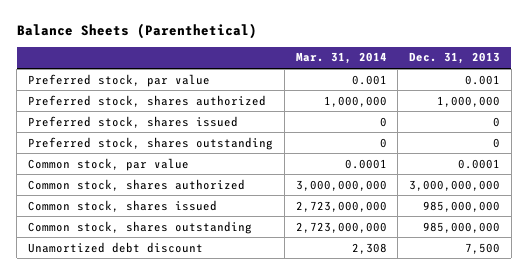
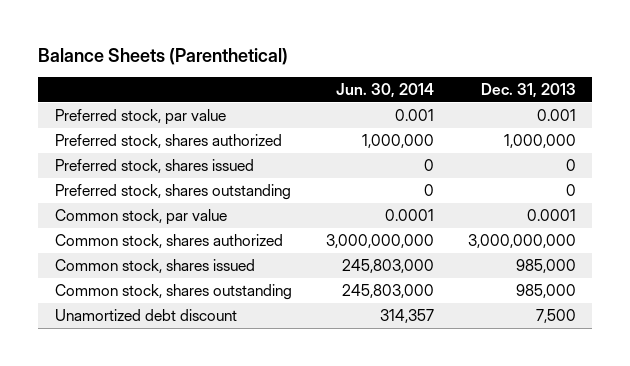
[295,52,387,65] Mar. 31, 2014 -> none
none -> [335,83,434,99] Jun. 30, 2014
[422,200,500,212] 985,000,000 -> [515,259,576,274] 985,000
[422,221,500,233] 985,000,000 -> [515,284,576,299] 985,000

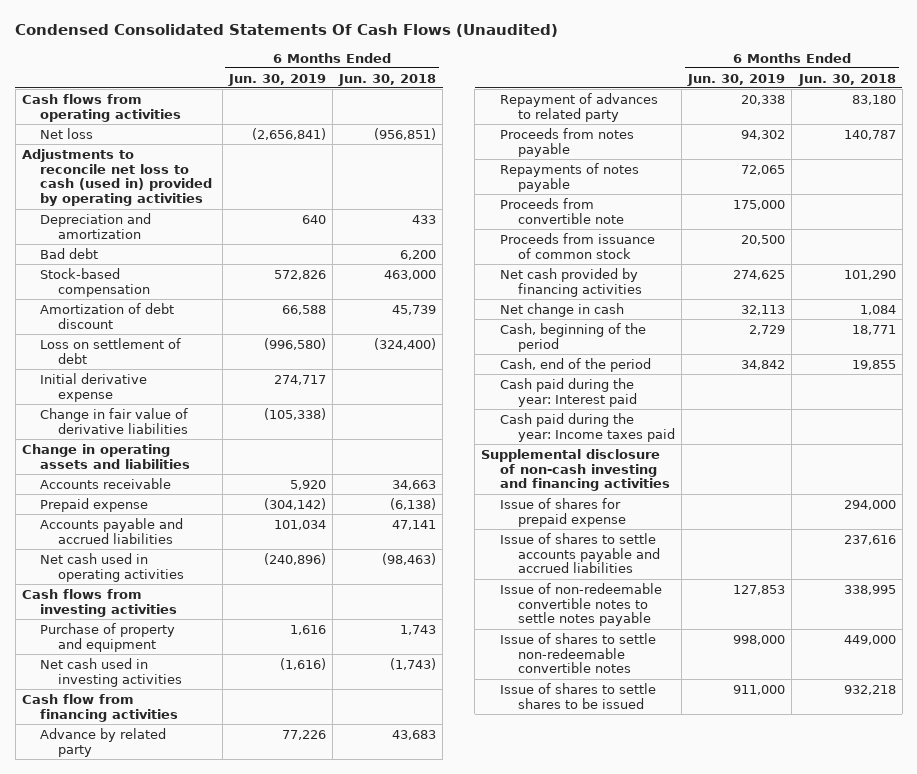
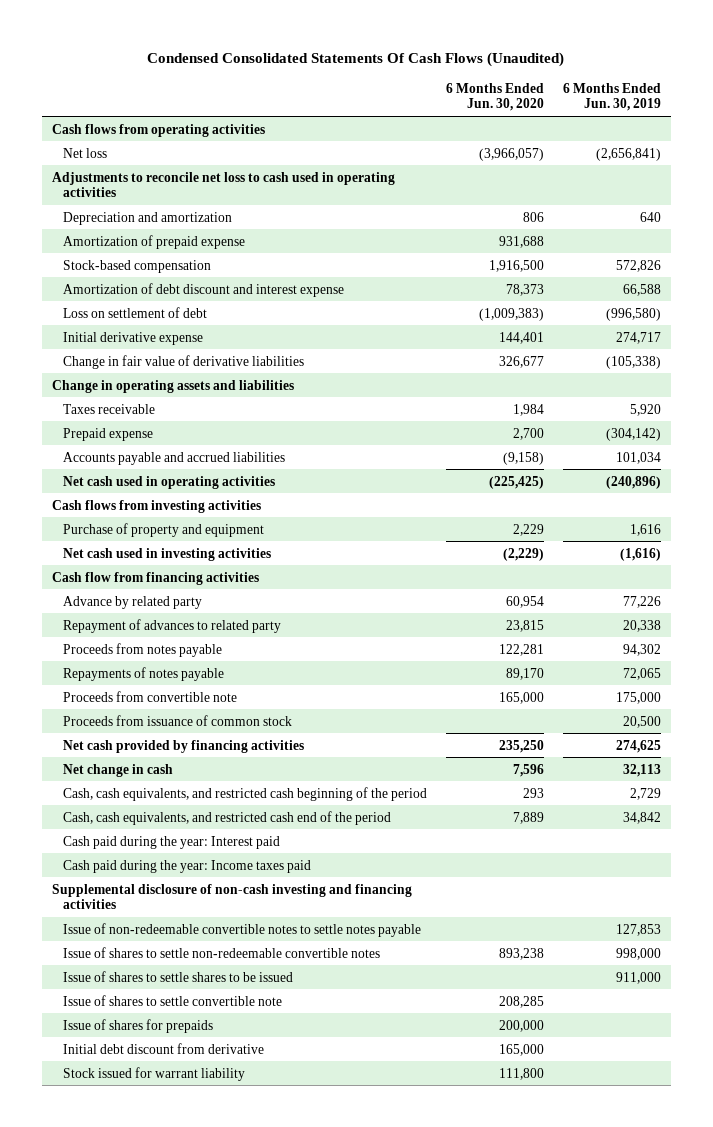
[337,73,436,86] Jun. 30, 2018 -> none
none -> [446,82,545,112] 6 Months Ended Jun. 30, 2020
[21,148,213,207] Adjustments to reconcile net loss to cash (used in) provided by operating activities -> [51,171,395,198] Adjustments to reconcile net loss to cash used in operating activities
[40,247,99,259] Bad debt -> none
none -> [63,234,246,249] Amortization of prepaid expense
[40,302,175,329] Amortization of debt discount -> [63,282,345,297] Amortization of debt discount and interest expense
[40,477,172,489] Accounts receivable -> [63,403,156,414] Taxes receivable
[499,322,646,352] Cash, beginning of the period -> [63,786,428,801] Cash, cash equivalents, and restricted cash beginning of the period
[499,357,651,372] Cash, end of the period -> [63,810,392,825] Cash, cash equivalents, and restricted cash end of the period
[499,497,627,527] Issue of shares for prepaid expense -> none
[499,532,661,574] Issue of shares to settle accounts payable and accrued liabilities -> none
none -> [63,994,283,1006] Issue of shares to settle convertible note
none -> [63,1018,214,1033] Issue of shares for prepaids
none -> [63,1042,265,1054] Initial debt discount from derivative
none -> [63,1066,246,1081] Stock issued for warrant liability

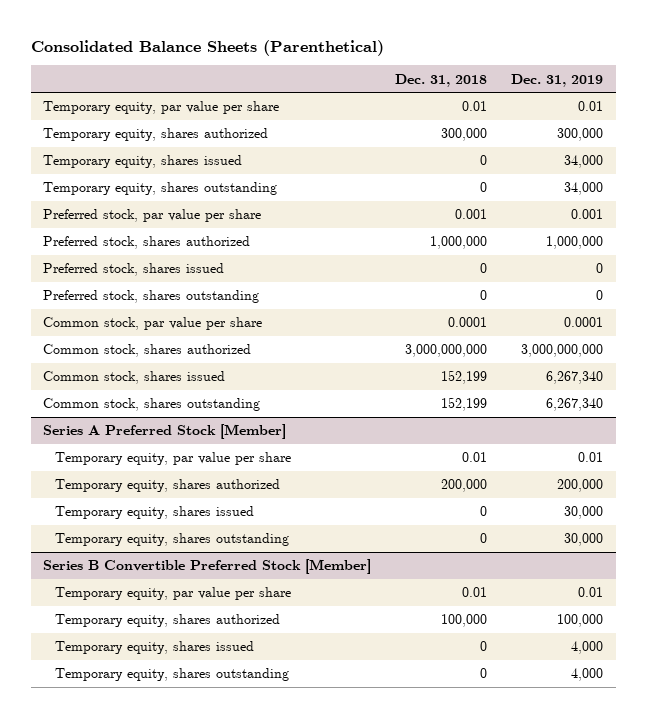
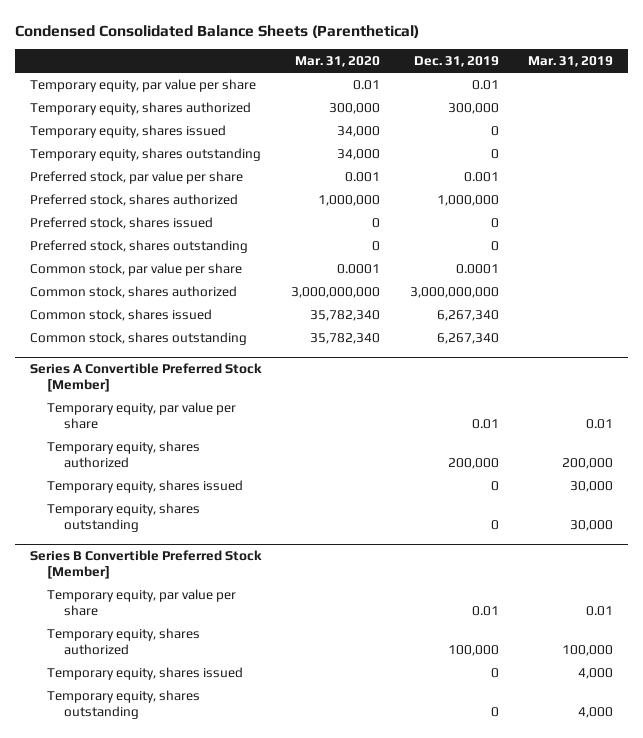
[30,39,384,56] Consolidated Balance Sheets (Parenthetical) -> [15,24,420,38] Condensed Consolidated Balance Sheets (Parenthetical)
[395,73,488,87] Dec. 31, 2018 -> none
none -> [294,56,380,68] Mar. 31, 2020
none -> [528,56,614,68] Mar. 31, 2019
[564,155,604,169] 34,000 -> [490,125,499,136] 0
[564,182,604,196] 34,000 -> [490,148,499,159] 0
[42,424,286,440] Series A Preferred Stock [Member] -> [30,362,263,393] Series A Convertible Preferred Stock [Member]
[564,506,604,520] 30,000 -> [490,480,499,491] 0
[564,533,604,547] 30,000 -> [490,519,499,530] 0
[571,641,604,655] 4,000 -> [490,667,499,678] 0
[571,668,604,682] 4,000 -> [490,706,499,717] 0

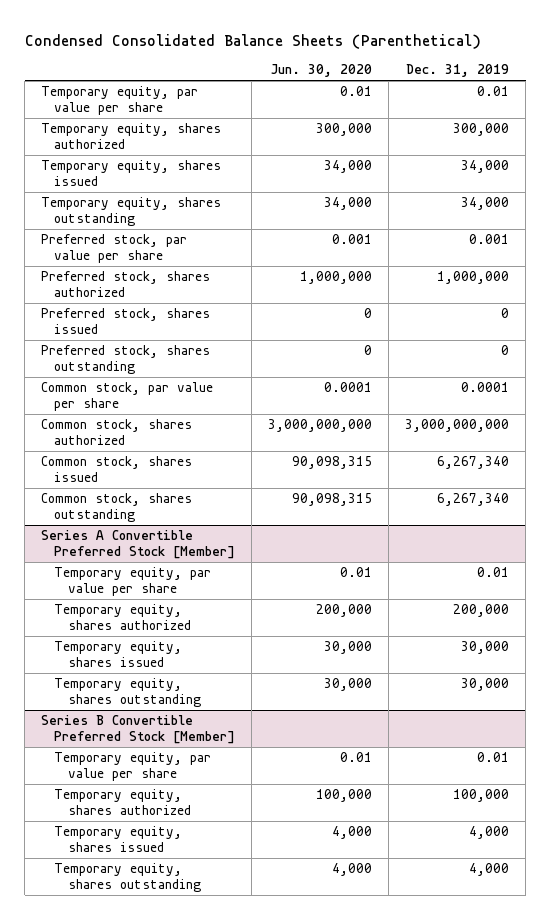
[294,56,380,68] Mar. 31, 2020 -> none
[528,56,614,68] Mar. 31, 2019 -> none
none -> [271,64,373,78] Jun. 30, 2020
[490,125,499,136] 0 -> [461,159,510,173] 34,000
[490,148,499,159] 0 -> [461,196,510,210] 34,000
[490,480,499,491] 0 -> [461,640,510,654] 30,000
[490,519,499,530] 0 -> [461,677,510,691] 30,000
[490,667,499,678] 0 -> [469,825,510,839] 4,000
[490,706,499,717] 0 -> [469,862,510,876] 4,000

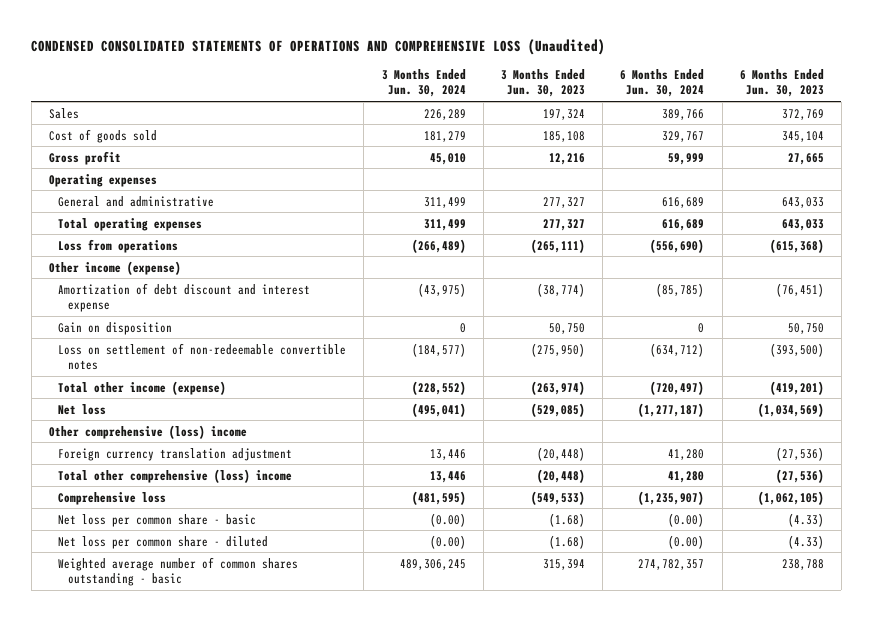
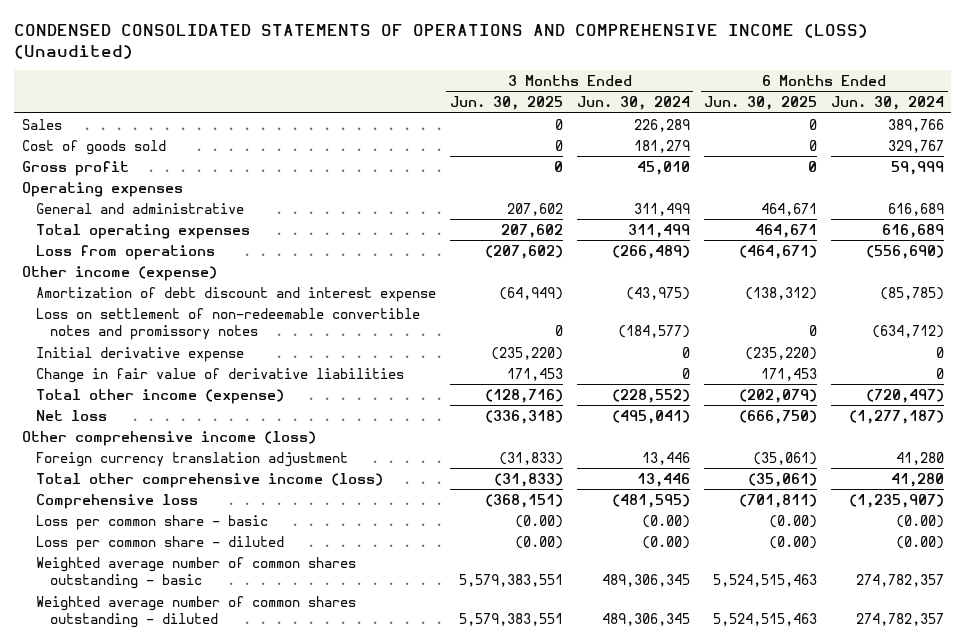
[31,38,606,55] CONDENSED CONSOLIDATED STATEMENTS OF OPERATIONS AND COMPREHENSIVE LOSS (Unaudited) -> [14,23,869,59] CONDENSED CONSOLIDATED STATEMENTS OF OPERATIONS AND COMPREHENSIVE INCOME (LOSS) (Unaudited)
[501,69,586,98] 3 Months Ended Jun. 30, 2023 -> none
[739,69,824,98] 6 Months Ended Jun. 30, 2023 -> none
none -> [449,96,563,111] Jun. 30, 2025
none -> [704,96,818,111] Jun. 30, 2025
[58,321,173,335] Gain on disposition -> none
[58,342,347,370] Loss on settlement of non-redeemable convertible notes -> [35,307,420,341] Loss on settlement of non-redeemable convertible notes and promissory notes
none -> [35,346,244,362] Initial derivative expense
none -> [35,367,404,383] Change in fair value of derivative liabilities
[49,424,248,439] Other comprehensive (loss) income -> [21,430,316,446] Other comprehensive income (loss)
[58,468,293,483] Total other comprehensive (loss) income -> [35,472,383,488] Total other comprehensive income (loss)
[58,513,257,527] Net loss per common share - basic -> [35,514,268,530] Loss per common share - basic
[58,535,269,549] Net loss per common share - diluted -> [35,535,284,551] Loss per common share - diluted
[399,558,466,570] 489,306,245 -> [601,574,690,588] 489,306,345
none -> [35,595,356,629] Weighted average number of common shares outstanding - diluted

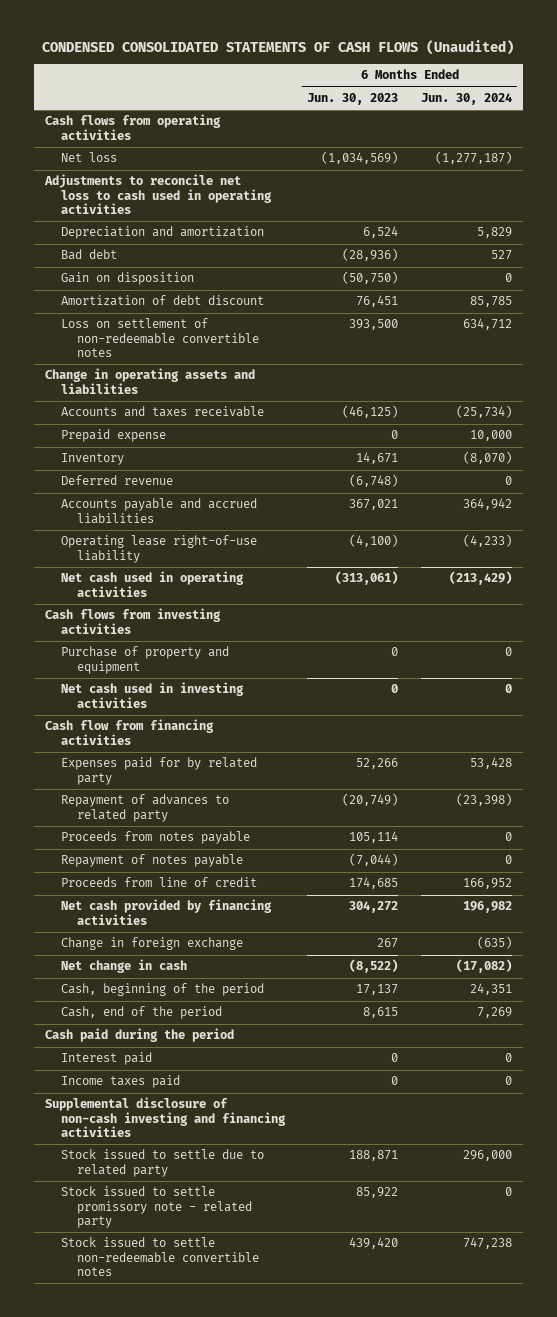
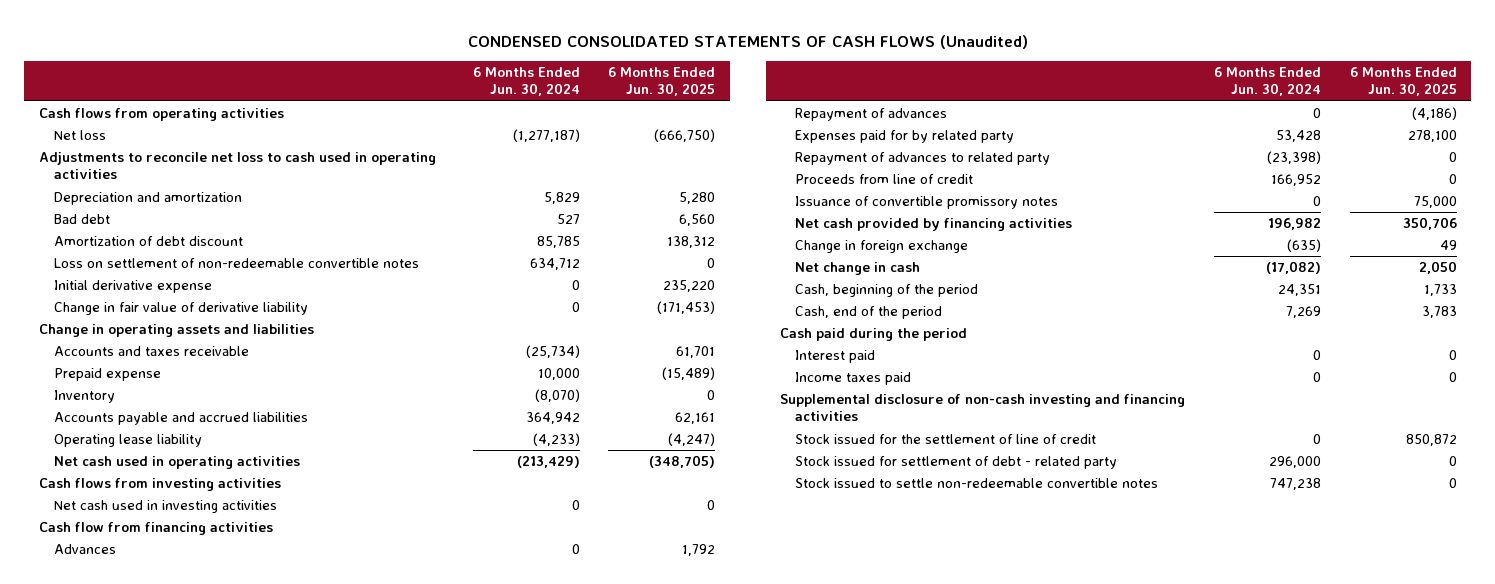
[307,92,399,105] Jun. 30, 2023 -> none
none -> [608,67,716,97] 6 Months Ended Jun. 30, 2025
[60,272,194,286] Gain on disposition -> none
none -> [53,280,212,294] Initial derivative expense
none -> [53,302,308,316] Change in fair value of derivative liability
[60,475,173,486] Deferred revenue -> none
[60,535,257,563] Operating lease right-of-use liability -> [53,434,202,448] Operating lease liability
[60,646,229,674] Purchase of property and equipment -> none
none -> [53,544,116,555] Advances
none -> [795,108,948,122] Repayment of advances
[60,831,250,845] Proceeds from notes payable -> none
[60,854,243,868] Repayment of notes payable -> none
none -> [795,196,1059,210] Issuance of convertible promissory notes
[60,1186,252,1228] Stock issued to settle promissory note - related party -> none
none -> [795,434,1097,445] Stock issued for the settlement of line of credit
[60,1149,264,1177] Stock issued to settle due to related party -> [795,456,1118,470] Stock issued for settlement of debt - related party

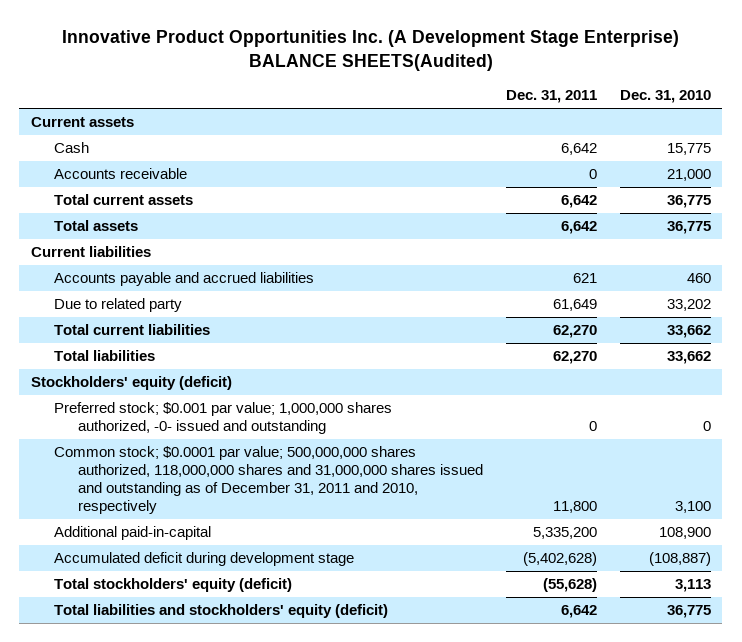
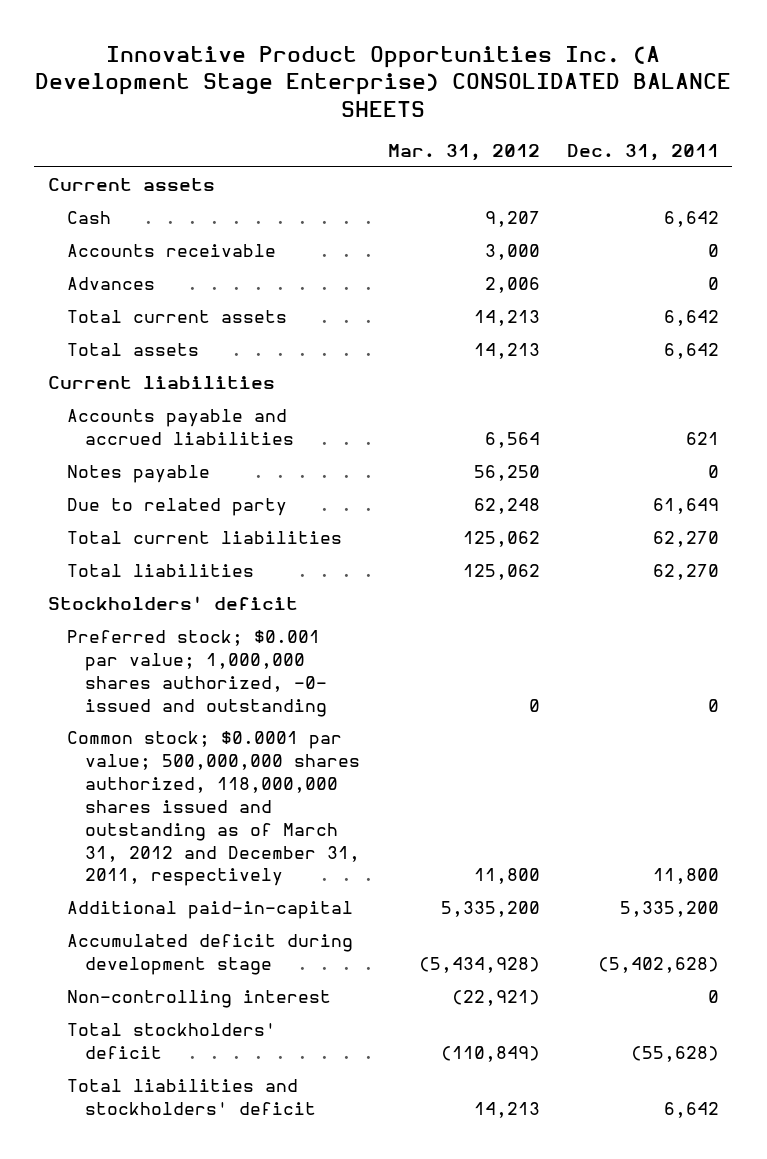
[61,30,679,71] Innovative Product Opportunities Inc. (A Development Stage Enterprise) BALANCE SHEETS(Audited) -> [35,45,732,117] Innovative Product Opportunities Inc. (A Development Stage Enterprise) CONSOLIDATED BALANCE SHEETS
[619,90,711,104] Dec. 31, 2010 -> none
none -> [387,144,540,162] Mar. 31, 2012
none -> [66,277,155,291] Advances
none -> [66,465,210,484] Notes payable
[30,376,232,391] Stockholders' equity (deficit) -> [48,596,299,611] Stockholders' deficit
[54,446,484,515] Common stock; $0.0001 par value; 500,000,000 shares authorized, 118,000,000 shares and 31,000,000 shares issued and outstanding as of December 31, 2011 and 2010, respectively -> [66,731,361,887] Common stock; $0.0001 par value; 500,000,000 shares authorized, 118,000,000 shares issued and outstanding as of March 31, 2012 and December 31, 2011, respectively
none -> [66,990,331,1009] Non-controlling interest
[54,578,293,593] Total stockholders' equity (deficit) -> [66,1023,276,1059] Total stockholders' deficit
[54,604,389,619] Total liabilities and stockholders' equity (deficit) -> [66,1079,317,1115] Total liabilities and stockholders' deficit

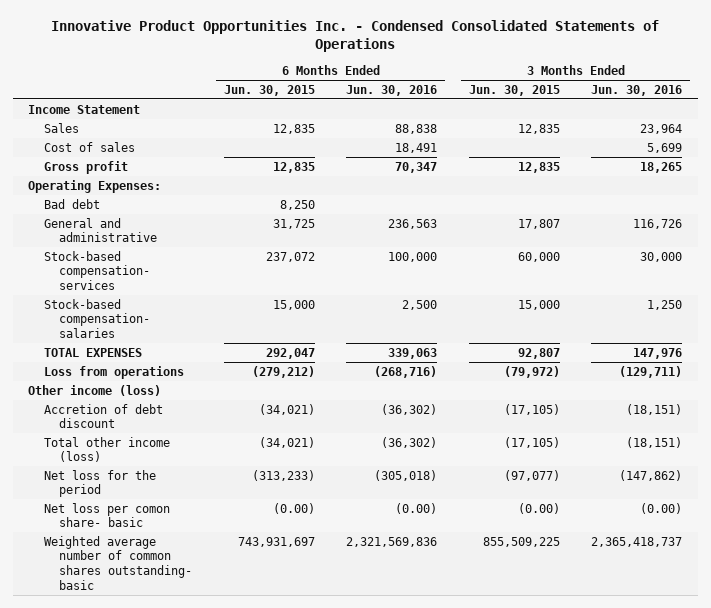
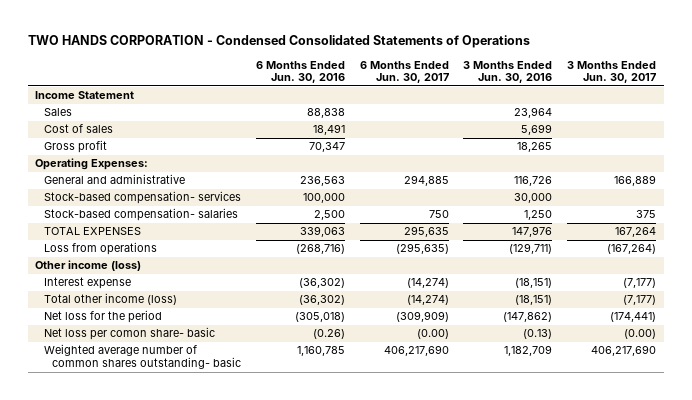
[51,20,660,53] Innovative Product Opportunities Inc. - Condensed Consolidated Statements of Operations -> [27,35,530,49] TWO HANDS CORPORATION - Condensed Consolidated Statements of Operations
[223,84,315,96] Jun. 30, 2015 -> none
[468,84,560,96] Jun. 30, 2015 -> none
none -> [359,60,449,84] 6 Months Ended Jun. 30, 2017
none -> [567,60,657,84] 3 Months Ended Jun. 30, 2017
[43,198,100,209] Bad debt -> none
[43,403,163,429] Accretion of debt discount -> [43,277,131,290] Interest expense
[395,502,438,514] (0.00) -> [312,329,345,340] (0.26)
[640,502,683,514] (0.00) -> [523,329,553,340] (0.13)
[346,536,438,547] 2,321,569,836 -> [296,346,345,357] 1,160,785
[591,536,683,547] 2,365,418,737 -> [504,345,553,357] 1,182,709

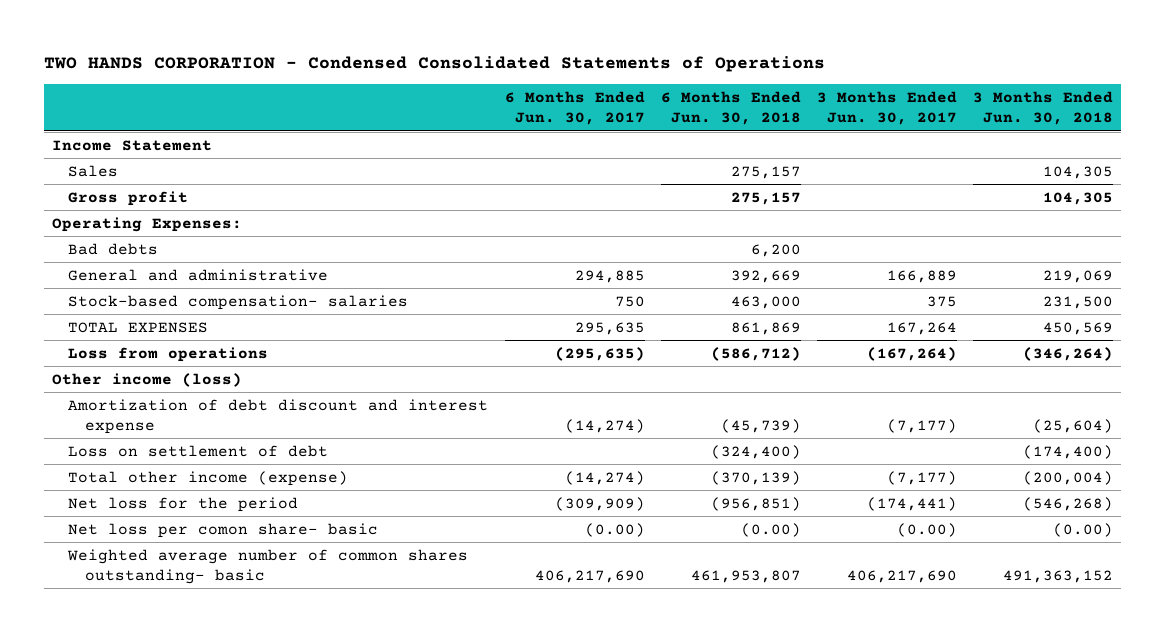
[255,60,345,84] 6 Months Ended Jun. 30, 2016 -> none
[463,60,553,84] 3 Months Ended Jun. 30, 2016 -> none
none -> [660,90,801,126] 6 Months Ended Jun. 30, 2018
none -> [973,90,1114,126] 3 Months Ended Jun. 30, 2018
[43,124,113,134] Cost of sales -> none
none -> [68,242,159,255] Bad debts
[43,191,241,205] Stock-based compensation- services -> none
[43,277,131,290] Interest expense -> [68,398,489,435] Amortization of debt discount and interest expense
none -> [68,444,329,457] Loss on settlement of debt
[43,293,177,306] Total other income (loss) -> [68,470,349,486] Total other income (expense)

